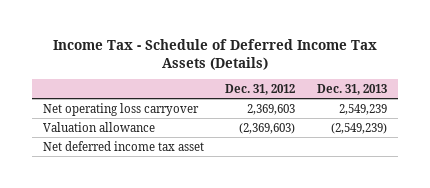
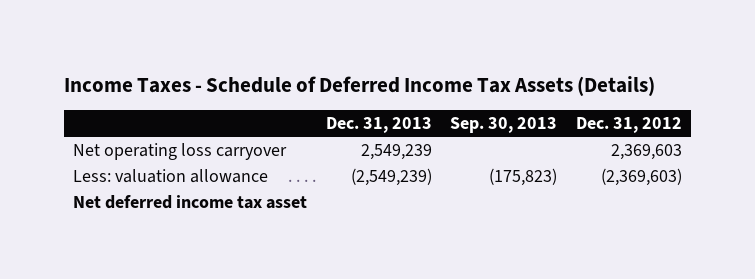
[52,38,377,70] Income Tax - Schedule of Deferred Income Tax Assets (Details) -> [63,76,655,97] Income Taxes - Schedule of Deferred Income Tax Assets (Details)
none -> [450,117,558,134] Sep. 30, 2013
[42,121,155,132] Valuation allowance -> [73,168,269,183] Less: valuation allowance

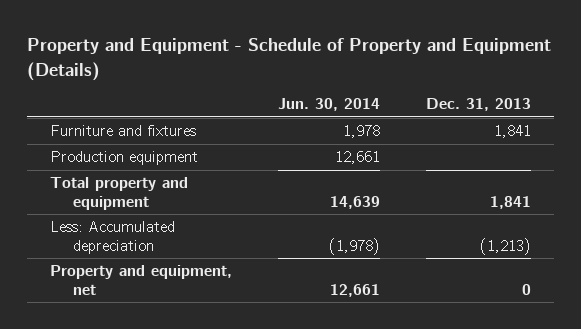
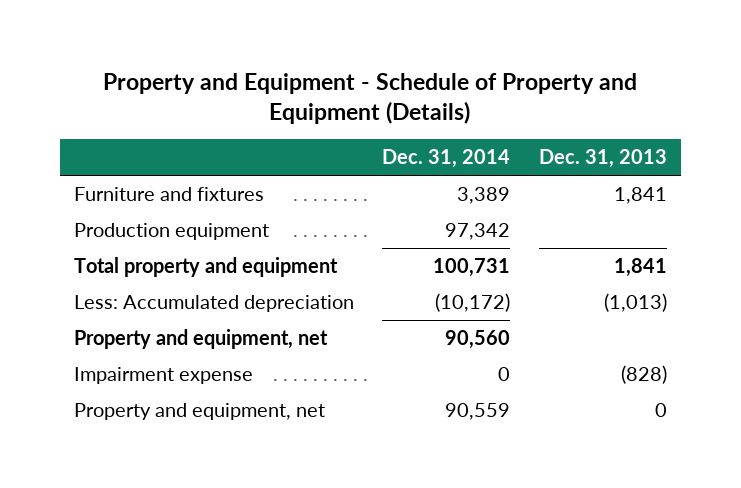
[278,98,381,112] Jun. 30, 2014 -> none
none -> [382,149,511,169] Dec. 31, 2014
[479,237,531,255] (1,213) -> [603,293,667,313] (1,013)
none -> [73,329,328,350] Property and equipment, net
none -> [73,367,253,385] Impairment expense

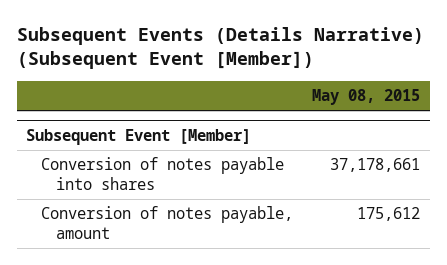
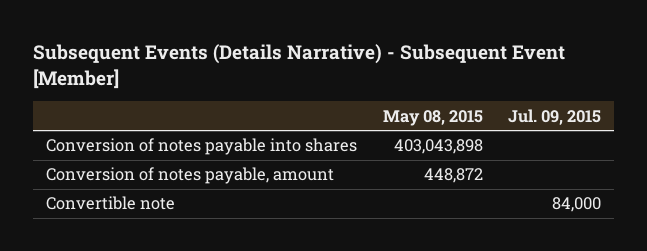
[16,27,424,70] Subsequent Events (Details Narrative) (Subsequent Event [Member]) -> [32,43,565,89] Subsequent Events (Details Narrative) - Subsequent Event [Member]
none -> [508,108,602,125] Jul. 09, 2015
[26,128,252,145] Subsequent Event [Member] -> none
[330,158,421,173] 37,178,661 -> [393,139,483,155] 403,043,898
[357,207,421,222] 175,612 -> [423,168,483,184] 448,872
none -> [45,196,175,211] Convertible note

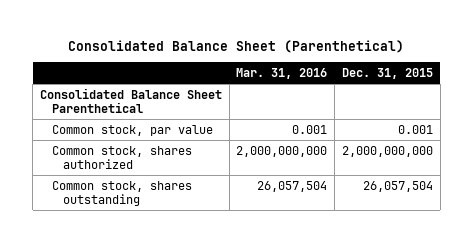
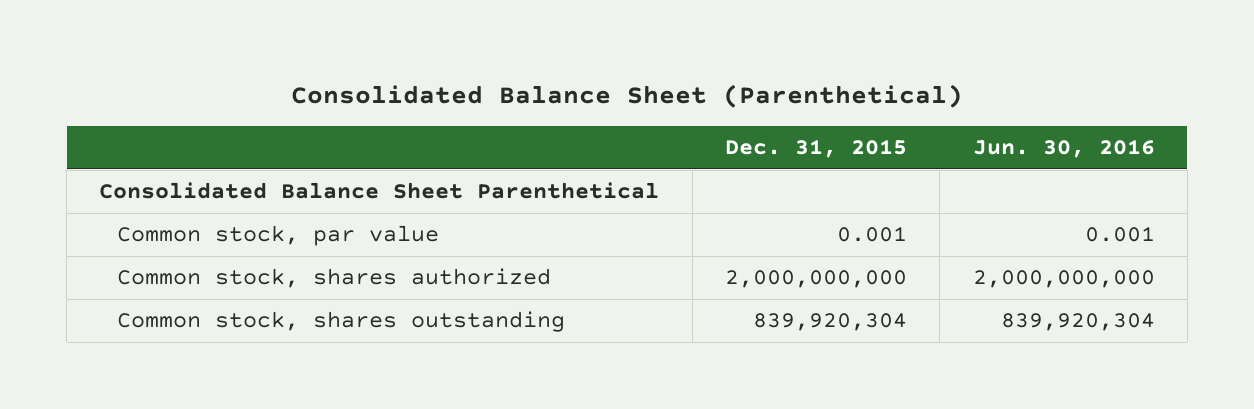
[236,67,328,79] Mar. 31, 2016 -> none
none -> [972,139,1155,159] Jun. 30, 2016
[362,180,433,192] 26,057,504 -> [753,313,908,332] 839,920,304

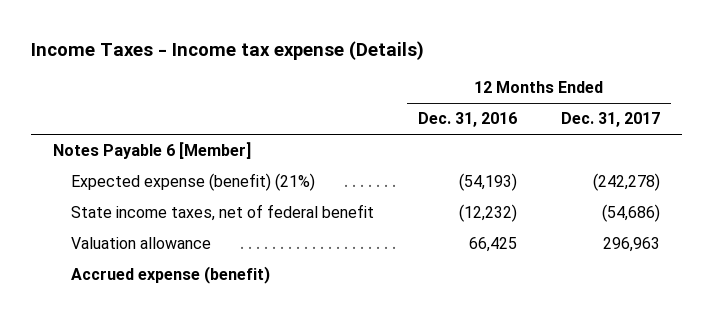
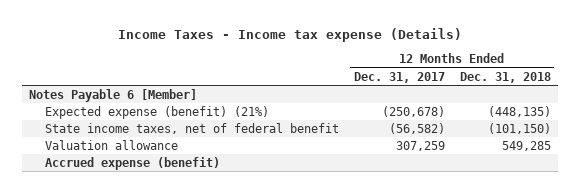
[417,112,517,128] Dec. 31, 2016 -> none
none -> [459,71,551,83] Dec. 31, 2018
[592,173,660,192] (242,278) -> [381,105,445,117] (250,678)
[601,204,660,223] (54,686) -> [388,122,445,134] (56,582)
[602,237,660,253] 296,963 -> [395,140,445,151] 307,259

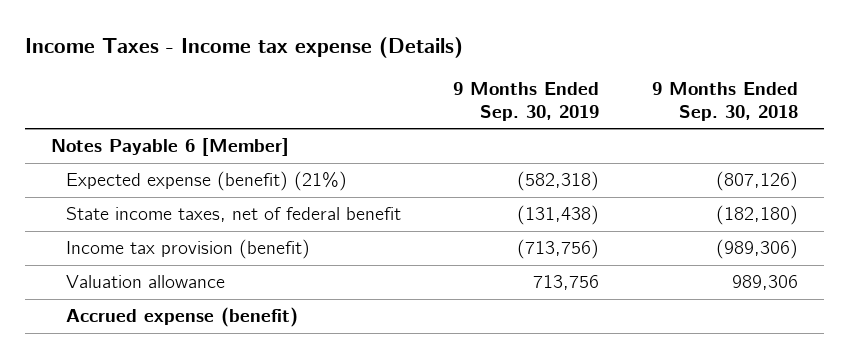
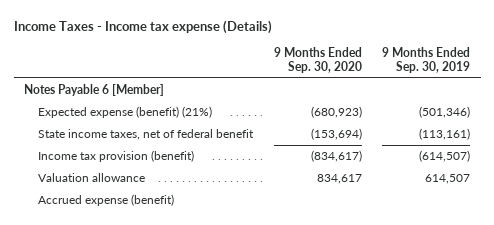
[651,81,798,121] 9 Months Ended Sep. 30, 2018 -> none
none -> [273,47,362,73] 9 Months Ended Sep. 30, 2020
[517,171,600,192] (582,318) -> [419,105,471,118] (501,346)
[517,205,600,226] (131,438) -> [419,127,471,140] (113,161)
[517,239,600,260] (713,756) -> [419,149,471,162] (614,507)
[533,275,600,291] 713,756 -> [425,173,471,184] 614,507

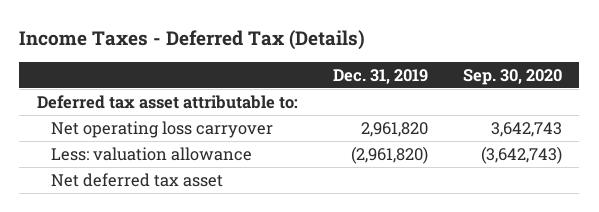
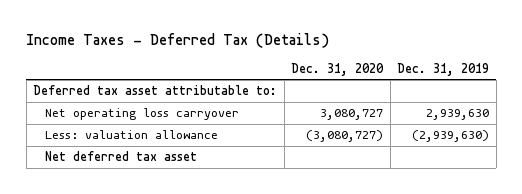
[462,68,562,85] Sep. 30, 2020 -> none
none -> [291,62,385,76] Dec. 31, 2020
[360,122,428,138] 2,961,820 -> [426,109,490,121] 2,939,630
[350,146,428,165] (2,961,820) -> [412,130,490,143] (2,939,630)

